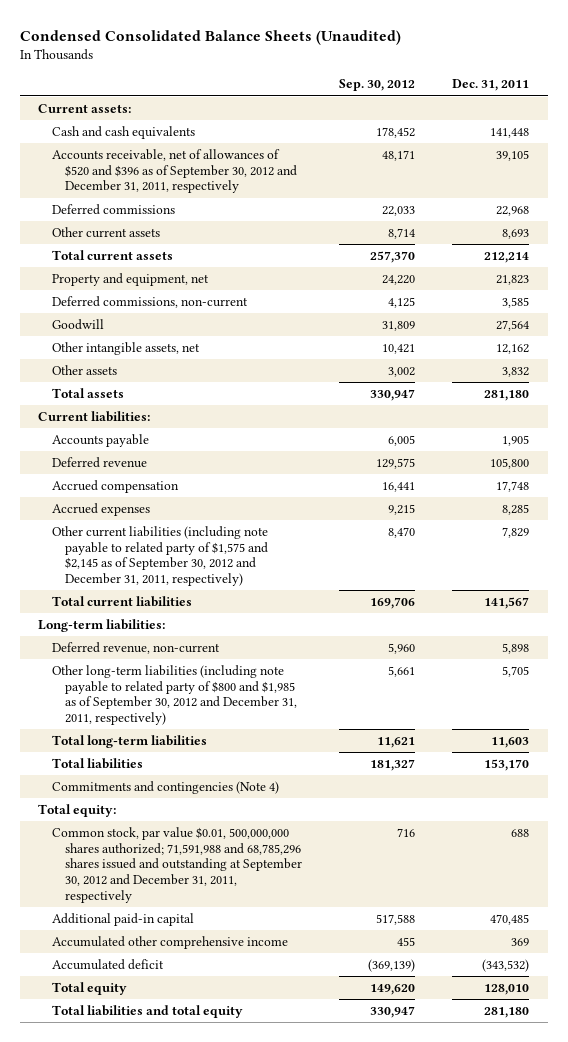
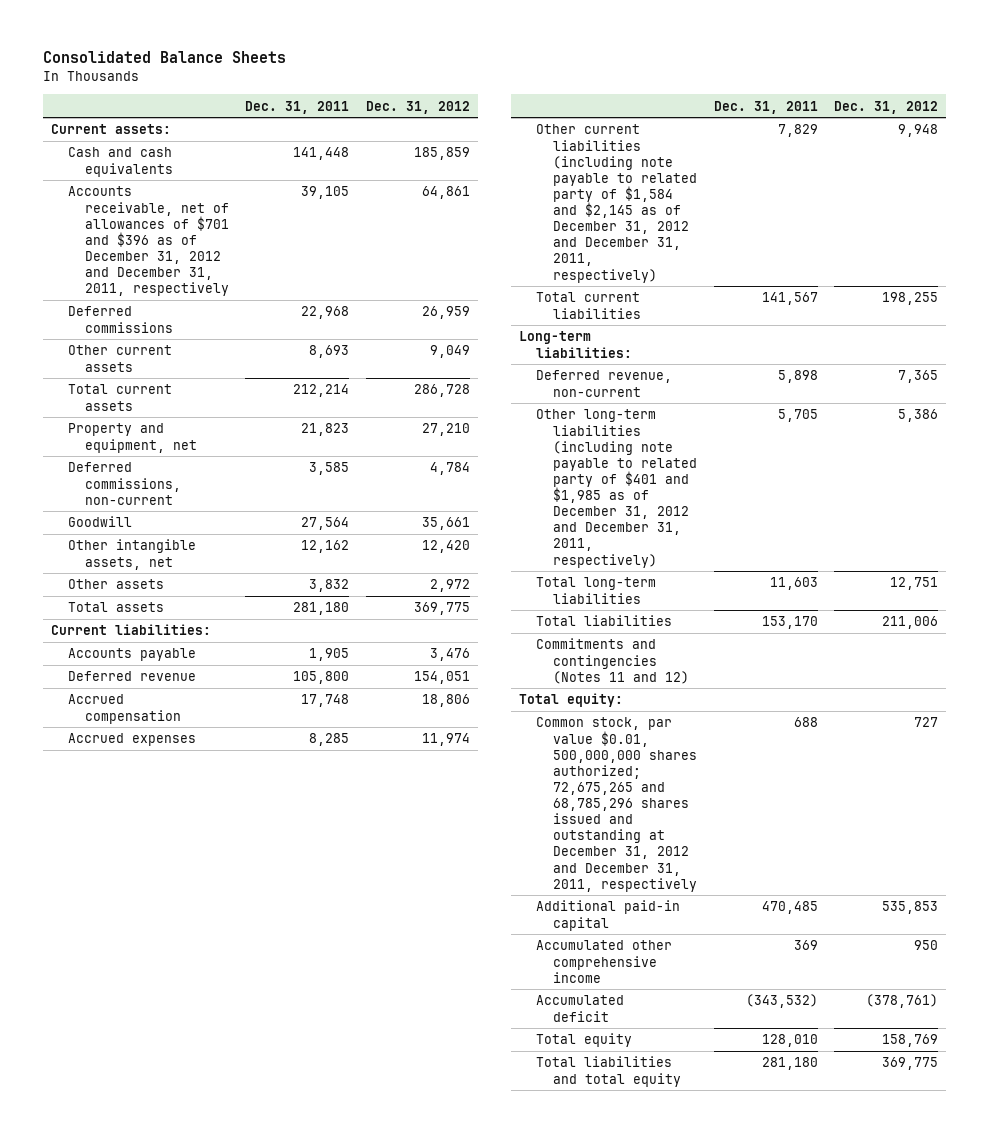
[19,29,401,45] Condensed Consolidated Balance Sheets (Unaudited) -> [42,51,286,64] Consolidated Balance Sheets
[339,79,416,92] Sep. 30, 2012 -> none
none -> [365,100,470,114] Dec. 31, 2012
[51,149,298,194] Accounts receivable, net of allowances of $520 and $396 as of September 30, 2012 and December 31, 2011, respectively -> [67,186,230,297] Accounts receivable, net of allowances of $701 and $396 as of December 31, 2012 and December 31, 2011, respectively
[51,526,269,587] Other current liabilities (including note payable to related party of $1,575 and $2,145 as of September 30, 2012 and December 31, 2011, respectively) -> [536,124,698,283] Other current liabilities (including note payable to related party of $1,584 and $2,145 as of December 31, 2012 and December 31, 2011, respectively)
[51,665,298,726] Other long-term liabilities (including note payable to related party of $800 and $1,985 as of September 30, 2012 and December 31, 2011, respectively) -> [536,409,698,568] Other long-term liabilities (including note payable to related party of $401 and $1,985 as of December 31, 2012 and December 31, 2011, respectively)
[51,781,279,795] Commitments and contingencies (Note 4) -> [536,638,690,684] Commitments and contingencies (Notes 11 and 12)
[51,827,303,903] Common stock, par value $0.01, 500,000,000 shares authorized; 71,591,988 and 68,785,296 shares issued and outstanding at September 30, 2012 and December 31, 2011, respectively -> [536,717,698,892] Common stock, par value $0.01, 500,000,000 shares authorized; 72,675,265 and 68,785,296 shares issued and outstanding at December 31, 2012 and December 31, 2011, respectively

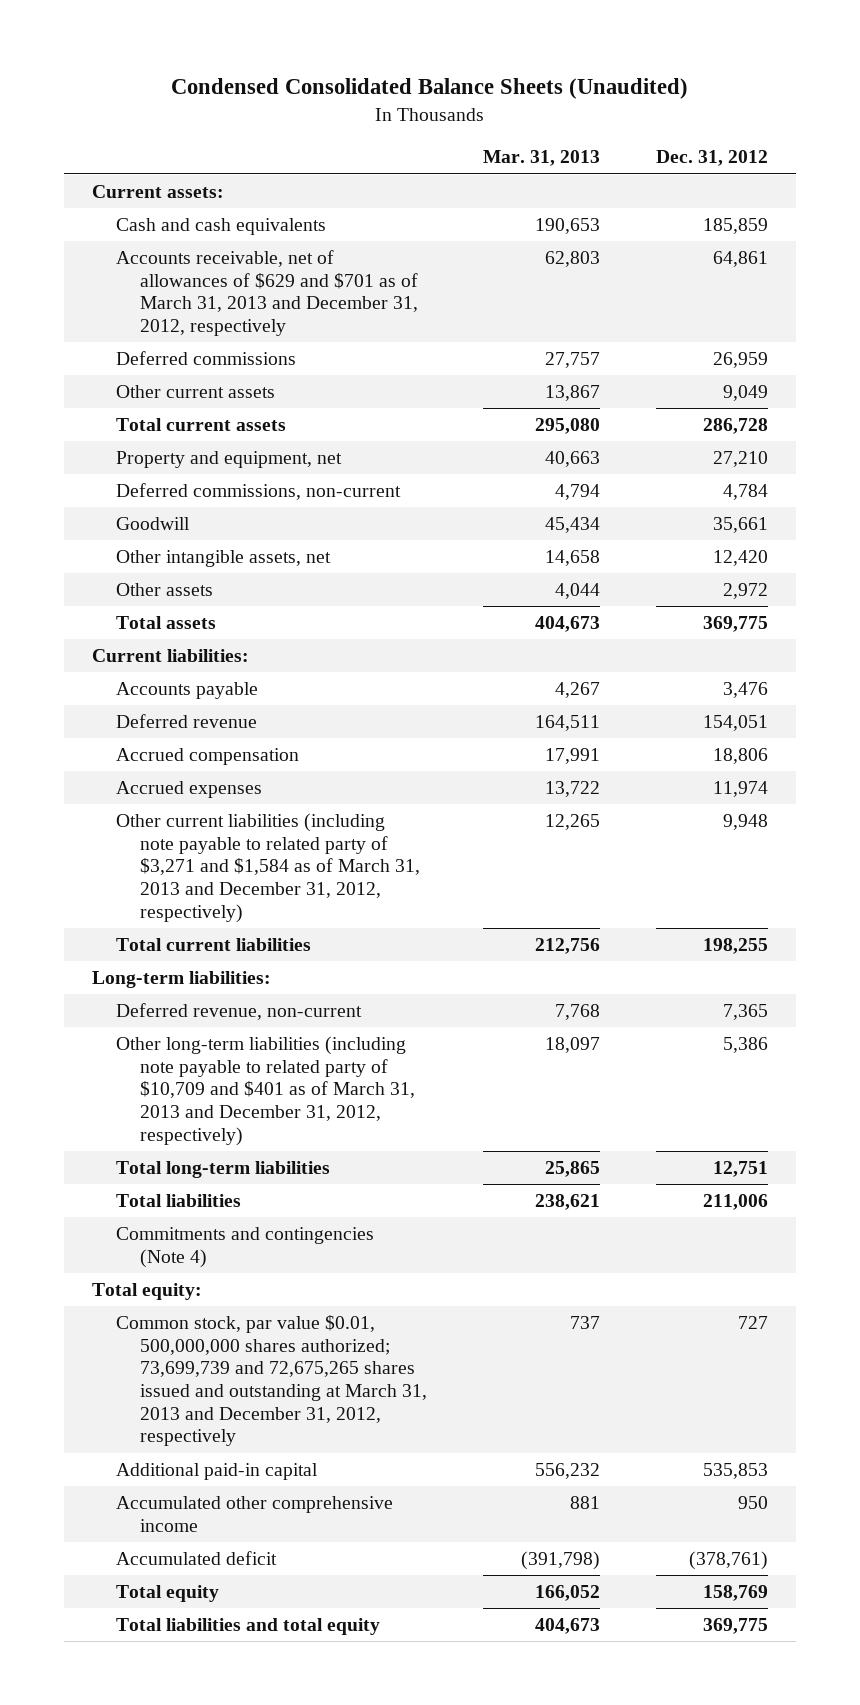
[42,51,286,64] Consolidated Balance Sheets -> [170,78,688,100] Condensed Consolidated Balance Sheets (Unaudited)
[245,100,350,114] Dec. 31, 2011 -> none
none -> [482,150,600,167] Mar. 31, 2013
[67,186,230,297] Accounts receivable, net of allowances of $701 and $396 as of December 31, 2012 and December 31, 2011, respectively -> [115,250,418,336] Accounts receivable, net of allowances of $629 and $701 as of March 31, 2013 and December 31, 2012, respectively
[536,124,698,283] Other current liabilities (including note payable to related party of $1,584 and $2,145 as of December 31, 2012 and December 31, 2011, respectively) -> [115,813,420,923] Other current liabilities (including note payable to related party of $3,271 and $1,584 as of March 31, 2013 and December 31, 2012, respectively)
[536,409,698,568] Other long-term liabilities (including note payable to related party of $401 and $1,985 as of December 31, 2012 and December 31, 2011, respectively) -> [115,1036,415,1146] Other long-term liabilities (including note payable to related party of $10,709 and $401 as of March 31, 2013 and December 31, 2012, respectively)
[536,638,690,684] Commitments and contingencies (Notes 11 and 12) -> [115,1227,374,1268] Commitments and contingencies (Note 4)
[536,717,698,892] Common stock, par value $0.01, 500,000,000 shares authorized; 72,675,265 and 68,785,296 shares issued and outstanding at December 31, 2012 and December 31, 2011, respectively -> [115,1315,427,1447] Common stock, par value $0.01, 500,000,000 shares authorized; 73,699,739 and 72,675,265 shares issued and outstanding at March 31, 2013 and December 31, 2012, respectively

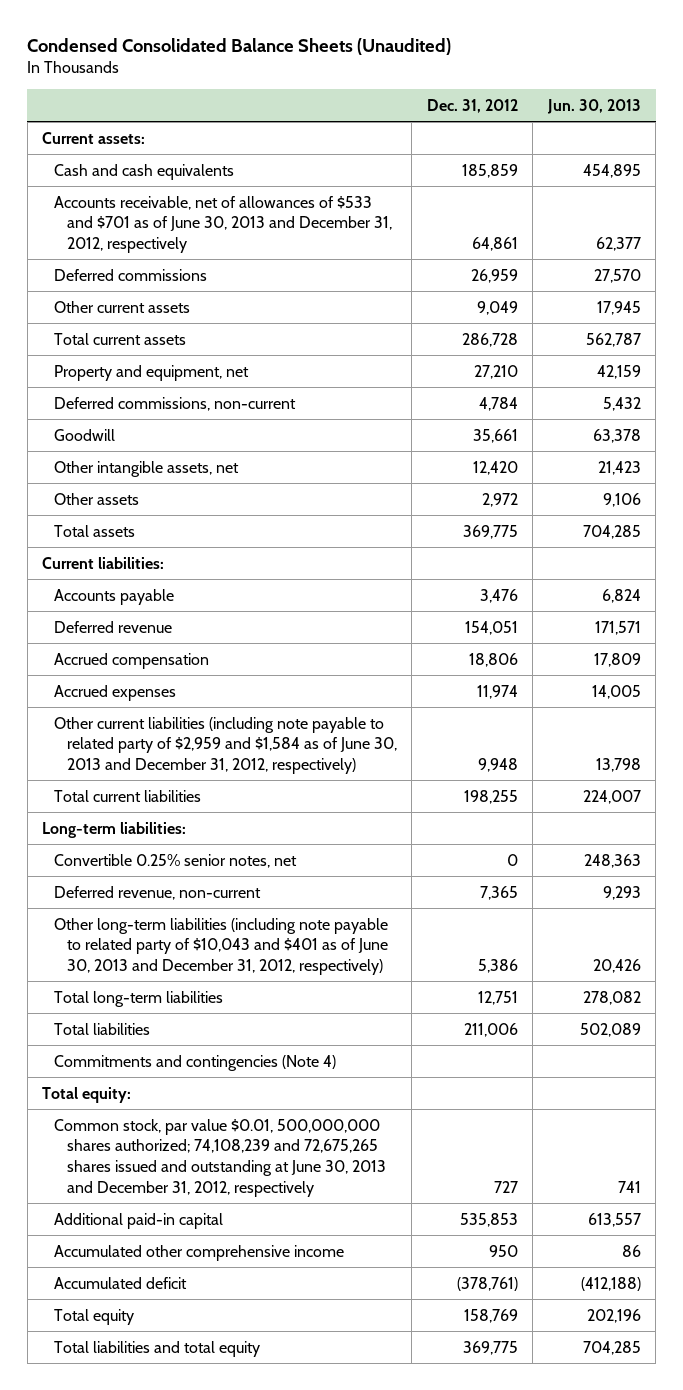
[482,150,600,167] Mar. 31, 2013 -> none
none -> [546,99,641,115] Jun. 30, 2013
[115,250,418,336] Accounts receivable, net of allowances of $629 and $701 as of March 31, 2013 and December 31, 2012, respectively -> [54,195,392,253] Accounts receivable, net of allowances of $533 and $701 as of June 30, 2013 and December 31, 2012, respectively
[115,813,420,923] Other current liabilities (including note payable to related party of $3,271 and $1,584 as of March 31, 2013 and December 31, 2012, respectively) -> [54,716,397,774] Other current liabilities (including note payable to related party of $2,959 and $1,584 as of June 30, 2013 and December 31, 2012, respectively)
none -> [54,853,298,868] Convertible 0.25% senior notes, net
[115,1036,415,1146] Other long-term liabilities (including note payable to related party of $10,709 and $401 as of March 31, 2013 and December 31, 2012, respectively) -> [54,917,389,975] Other long-term liabilities (including note payable to related party of $10,043 and $401 as of June 30, 2013 and December 31, 2012, respectively)
[115,1315,427,1447] Common stock, par value $0.01, 500,000,000 shares authorized; 73,699,739 and 72,675,265 shares issued and outstanding at March 31, 2013 and December 31, 2012, respectively -> [54,1118,386,1197] Common stock, par value $0.01, 500,000,000 shares authorized; 74,108,239 and 72,675,265 shares issued and outstanding at June 30, 2013 and December 31, 2012, respectively

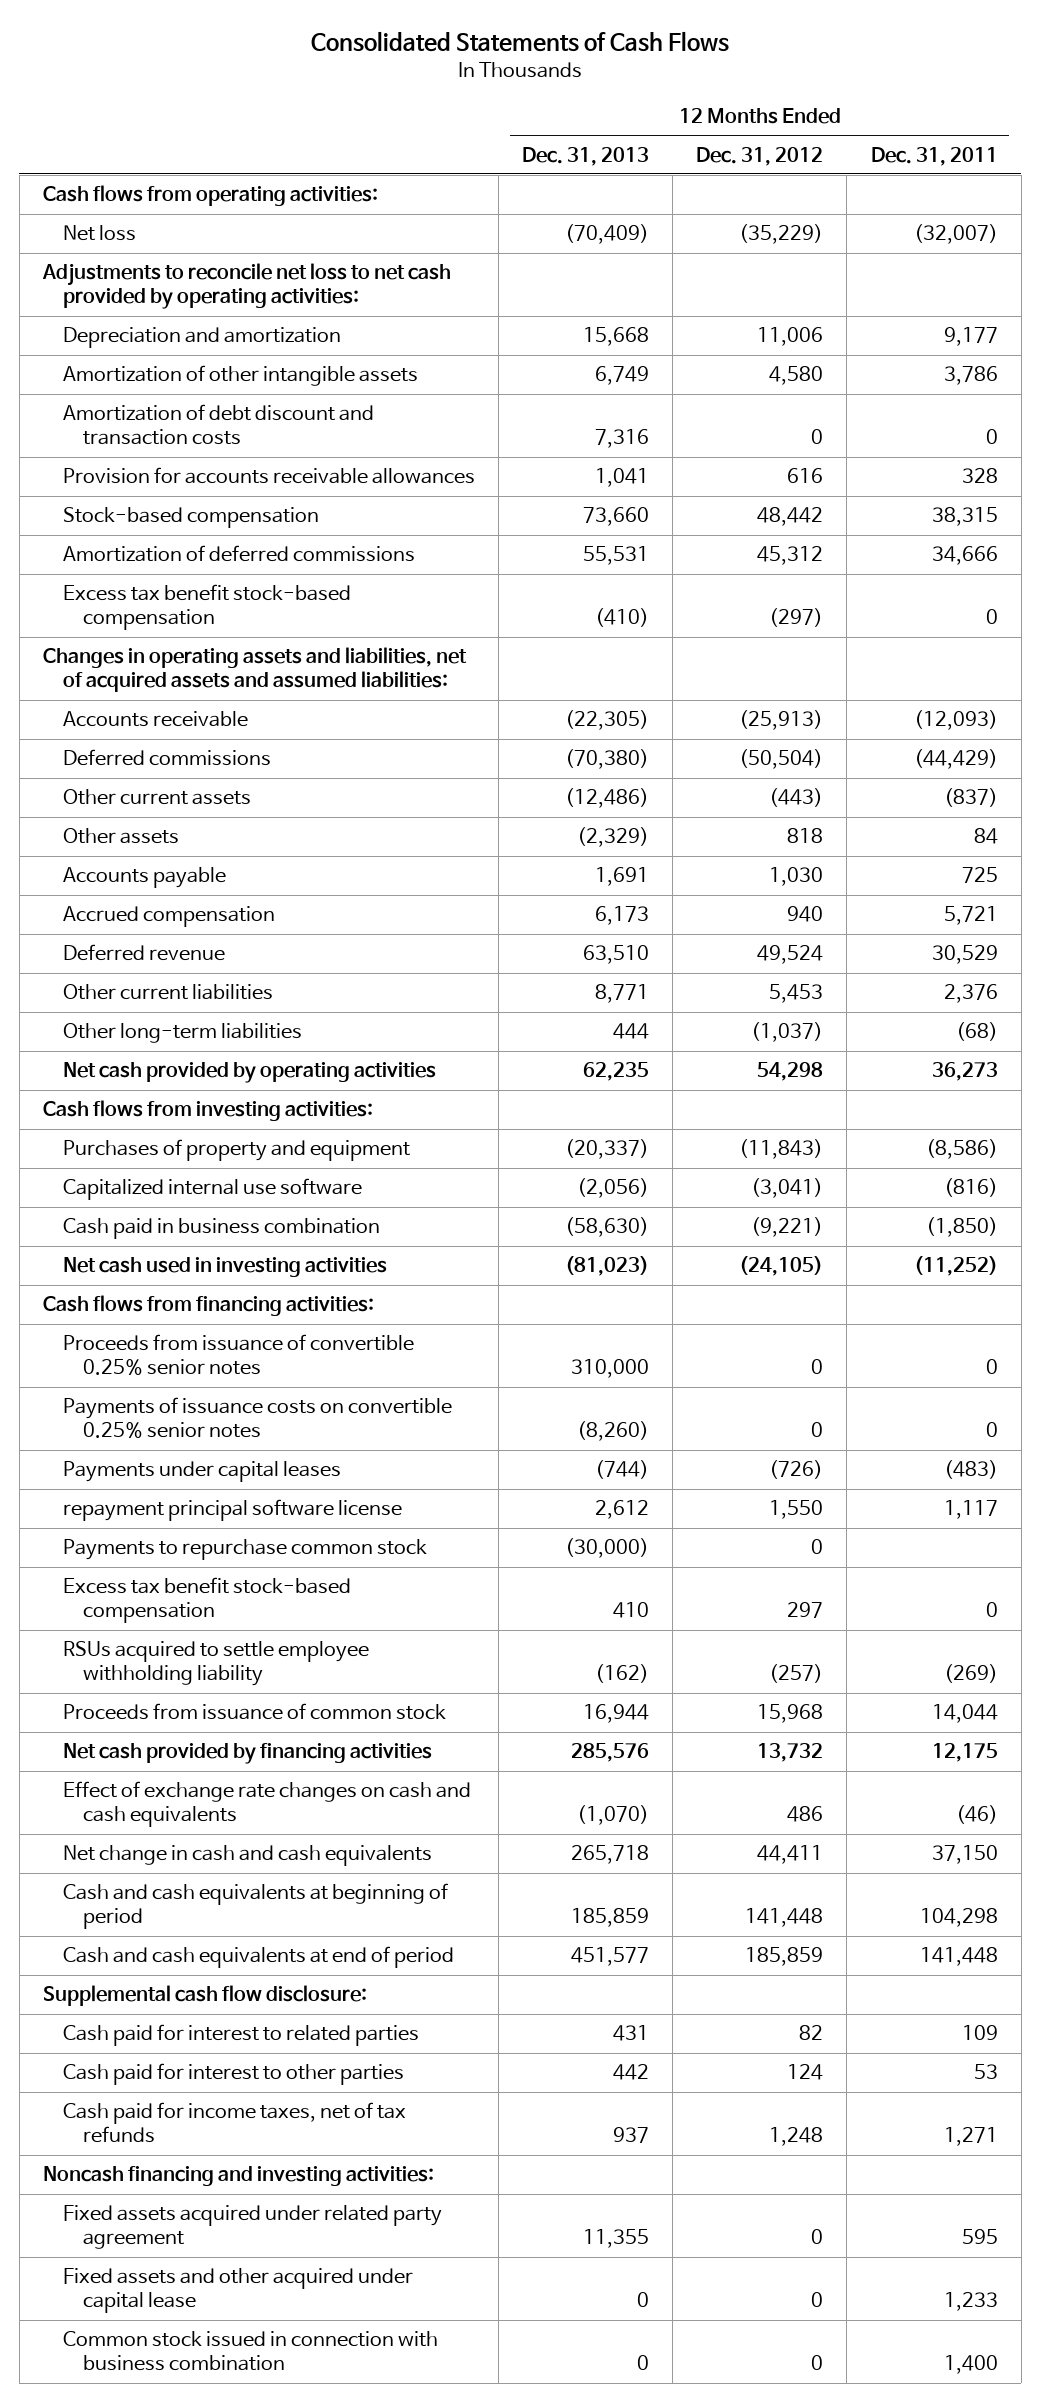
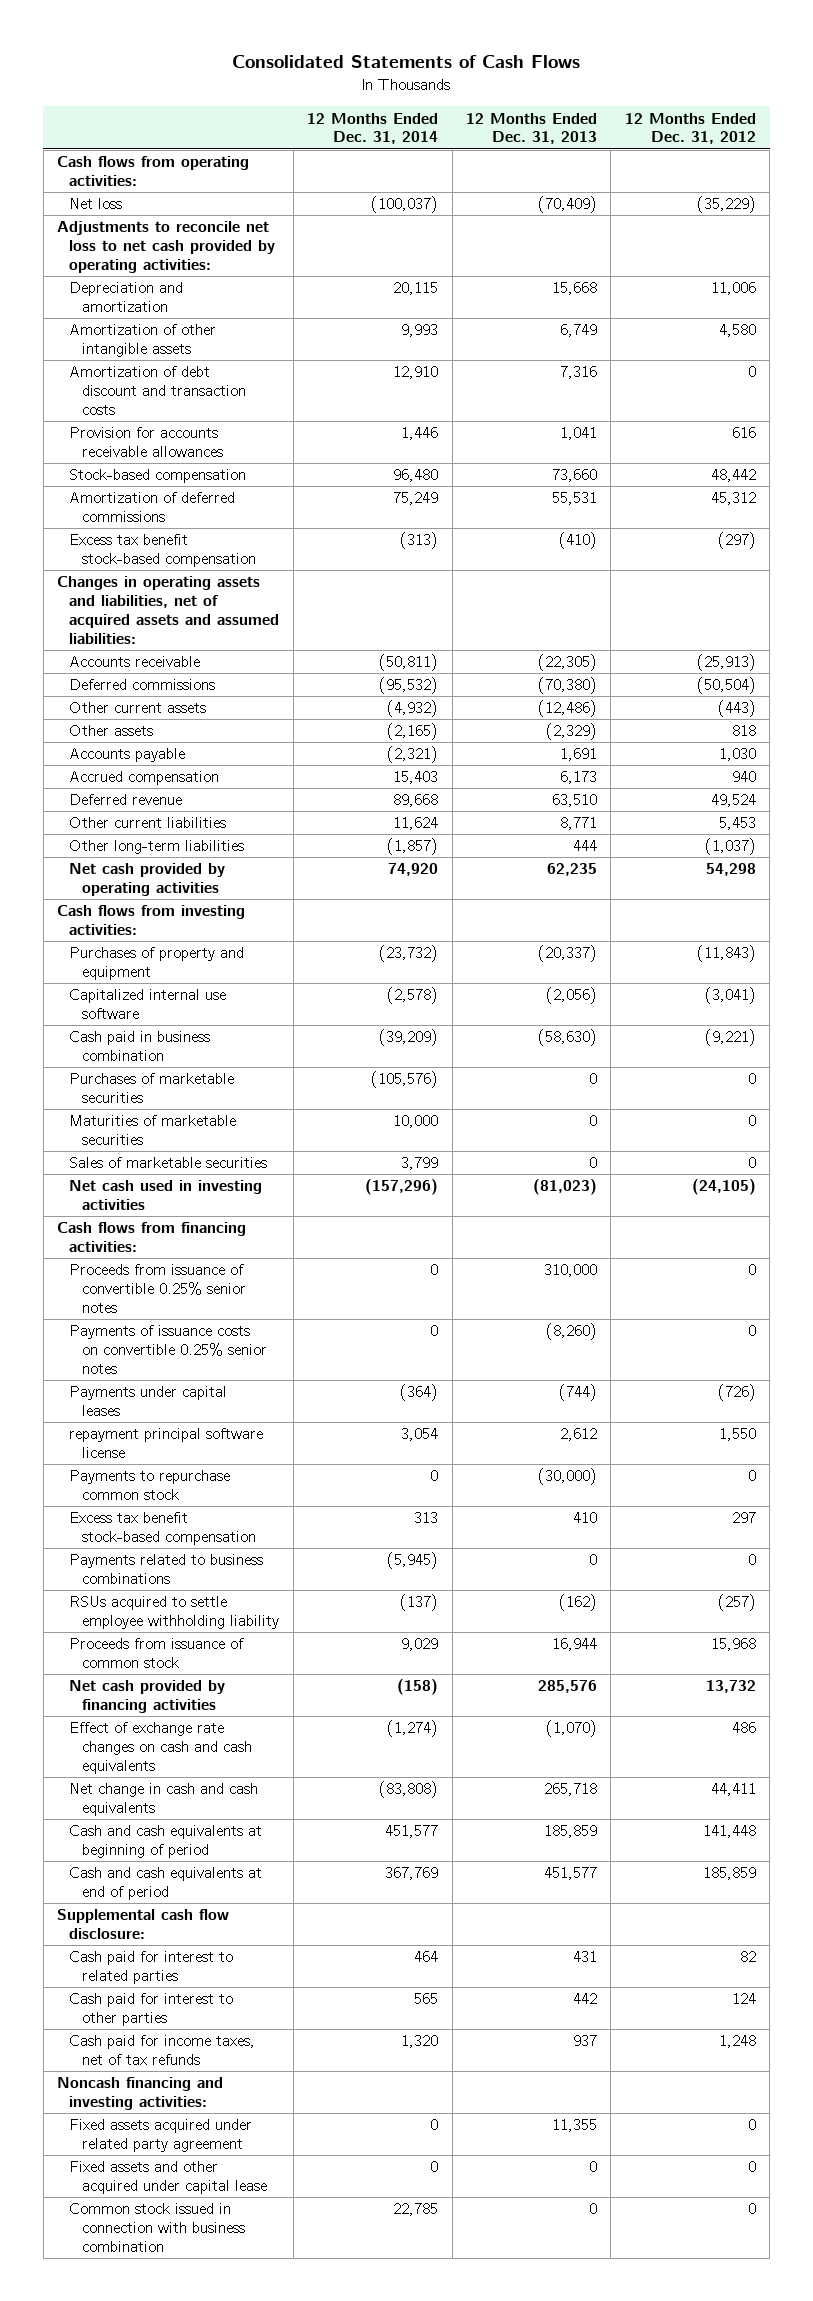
[870,146,998,166] Dec. 31, 2011 -> none
none -> [307,112,439,145] 12 Months Ended Dec. 31, 2014
none -> [69,1073,235,1104] Purchases of marketable securities
none -> [69,1115,237,1146] Maturities of marketable securities
none -> [69,1157,268,1169] Sales of marketable securities
none -> [69,1554,264,1585] Payments related to business combinations

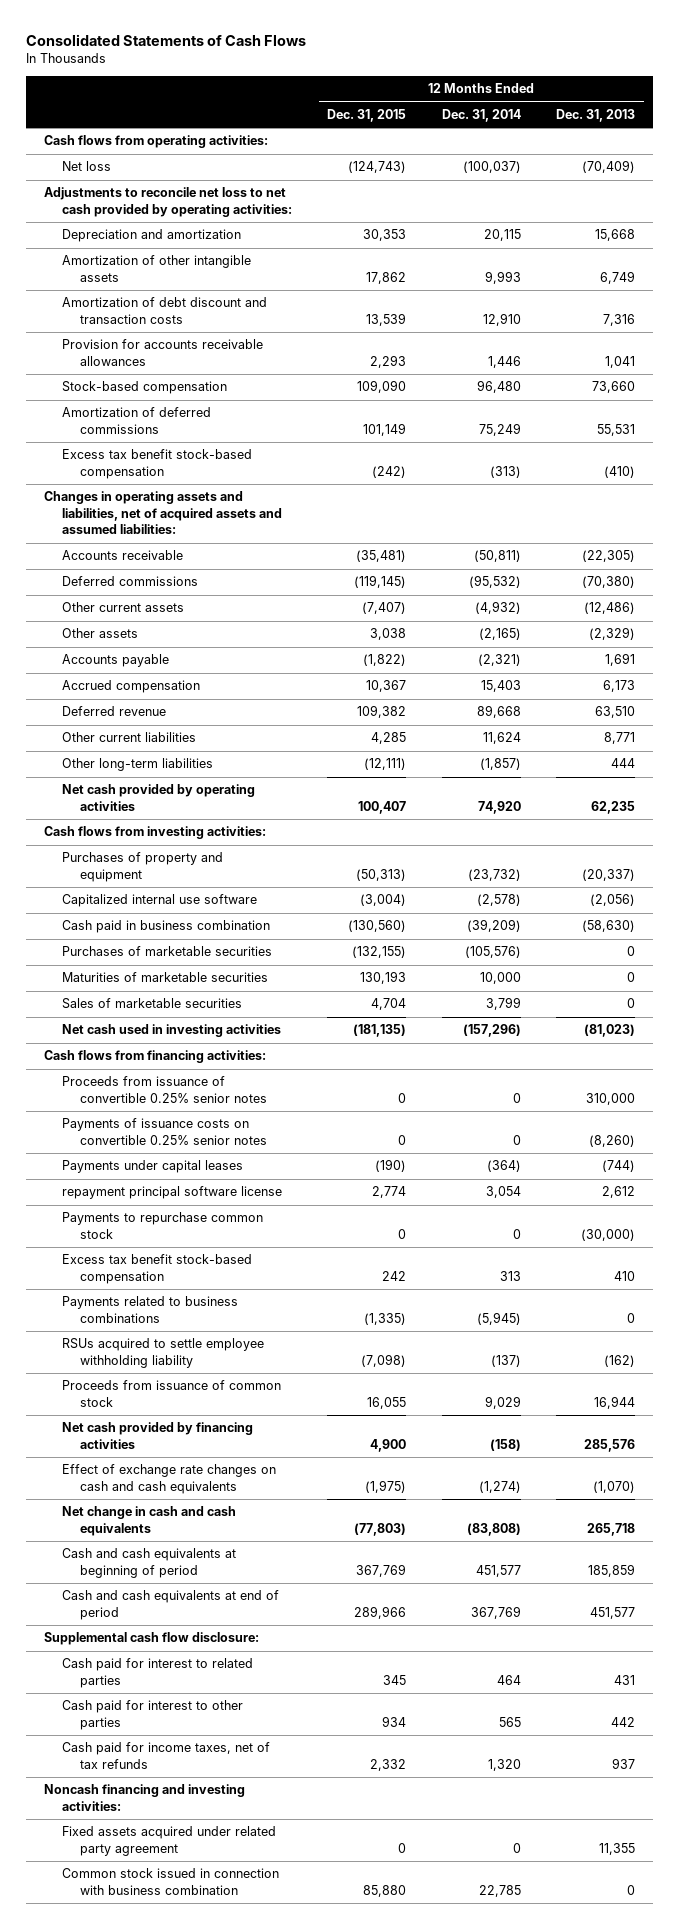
[624,112,756,145] 12 Months Ended Dec. 31, 2012 -> none
none -> [327,108,407,122] Dec. 31, 2015
[69,2161,267,2195] Fixed assets and other acquired under capital lease -> none

